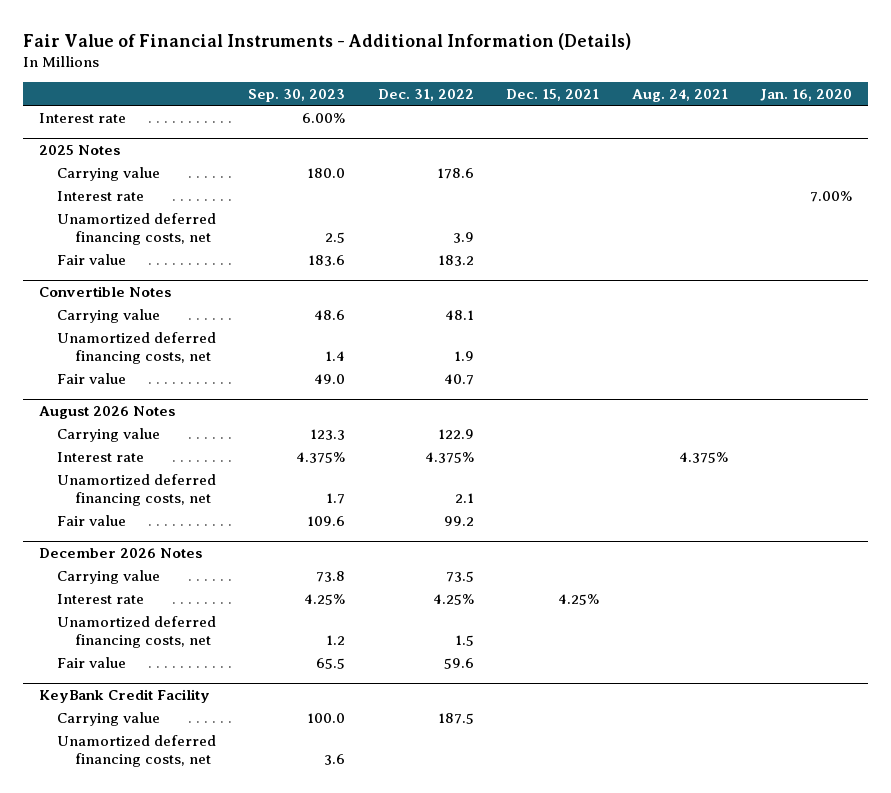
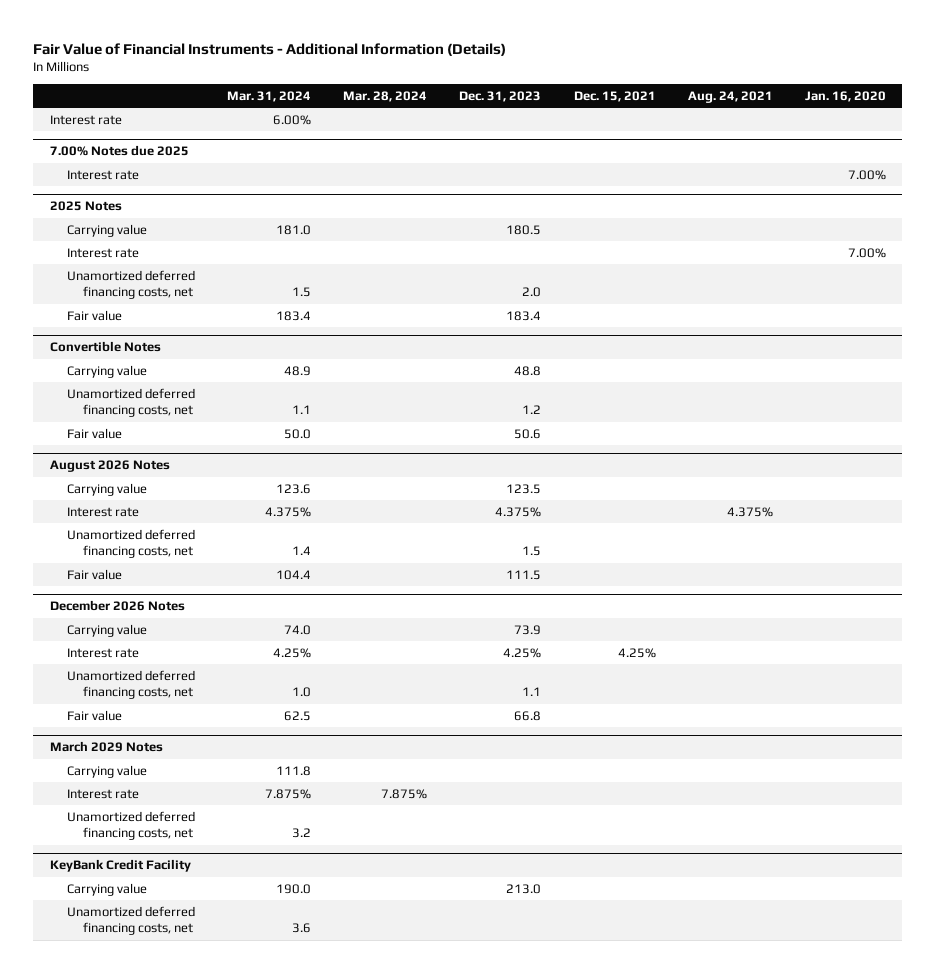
[248,88,346,102] Sep. 30, 2023 -> none
[377,88,474,101] Dec. 31, 2022 -> none
none -> [226,90,311,102] Mar. 31, 2024
none -> [343,90,428,102] Mar. 28, 2024
none -> [459,90,542,102] Dec. 31, 2023
none -> [49,144,189,156] 7.00% Notes due 2025
none -> [66,169,139,180] Interest rate
none -> [49,740,163,752] March 2029 Notes
none -> [66,764,147,778] Carrying value
none -> [66,788,139,799] Interest rate
none -> [66,810,195,841] Unamortized deferred financing costs, net

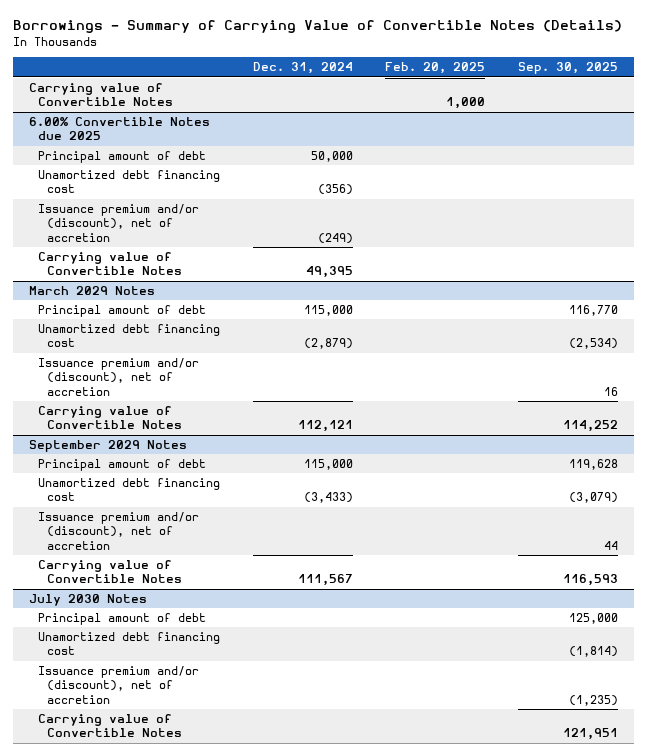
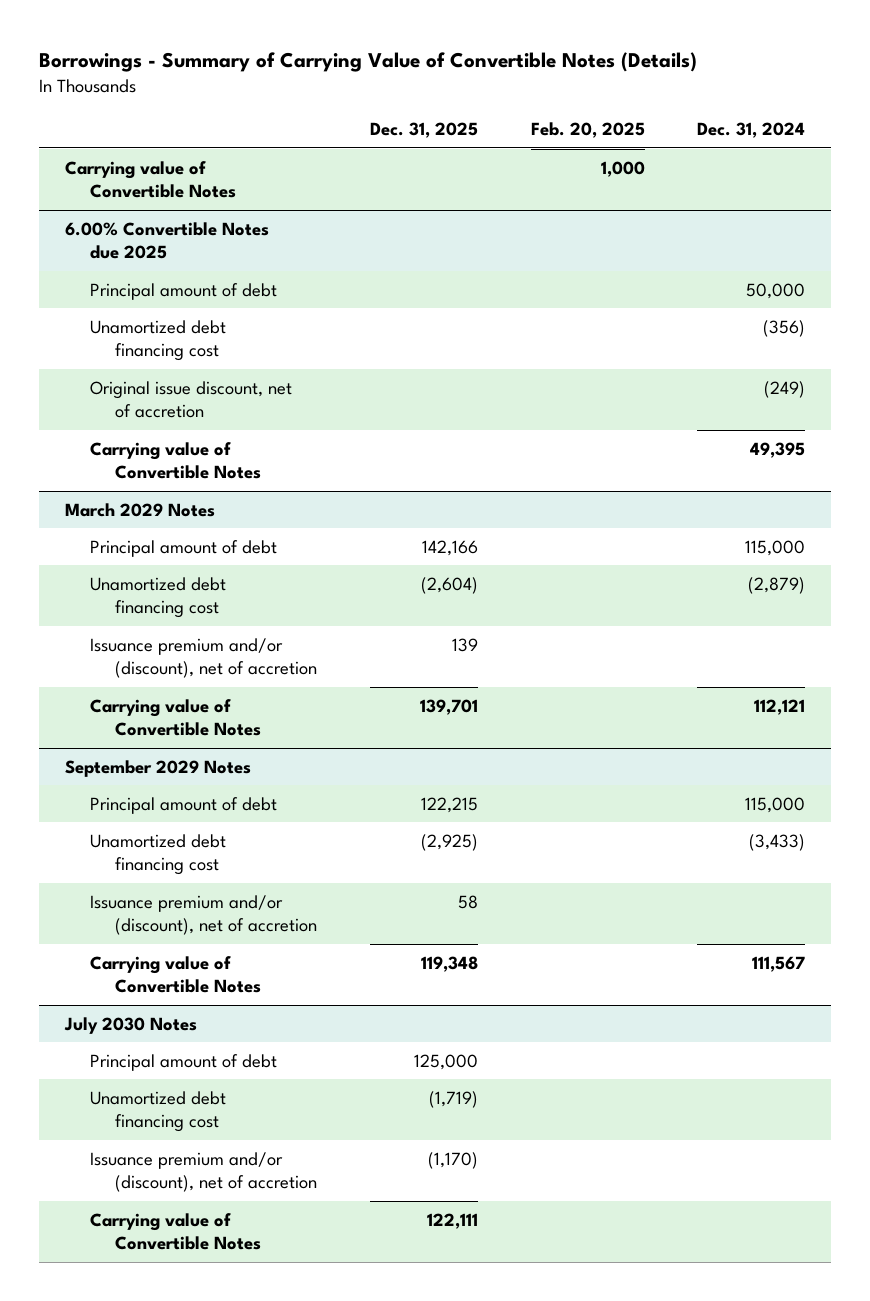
[517,62,618,75] Sep. 30, 2025 -> none
none -> [369,122,478,139] Dec. 31, 2025
[38,204,200,242] Issuance premium and/or (discount), net of accretion -> [90,380,293,419] Original issue discount, net of accretion

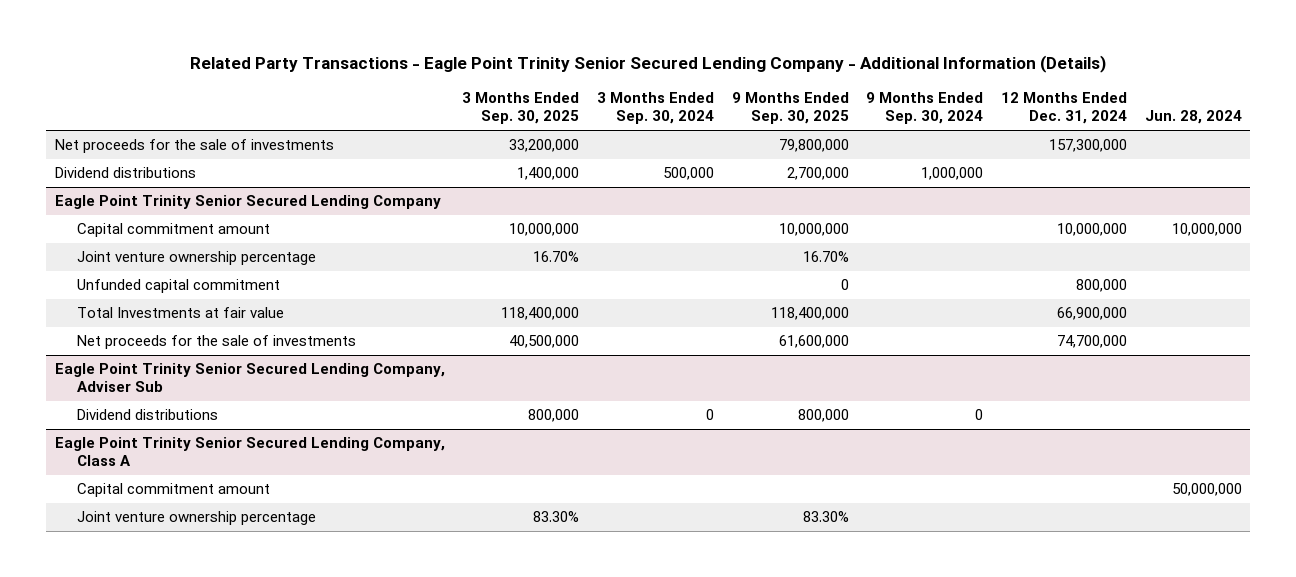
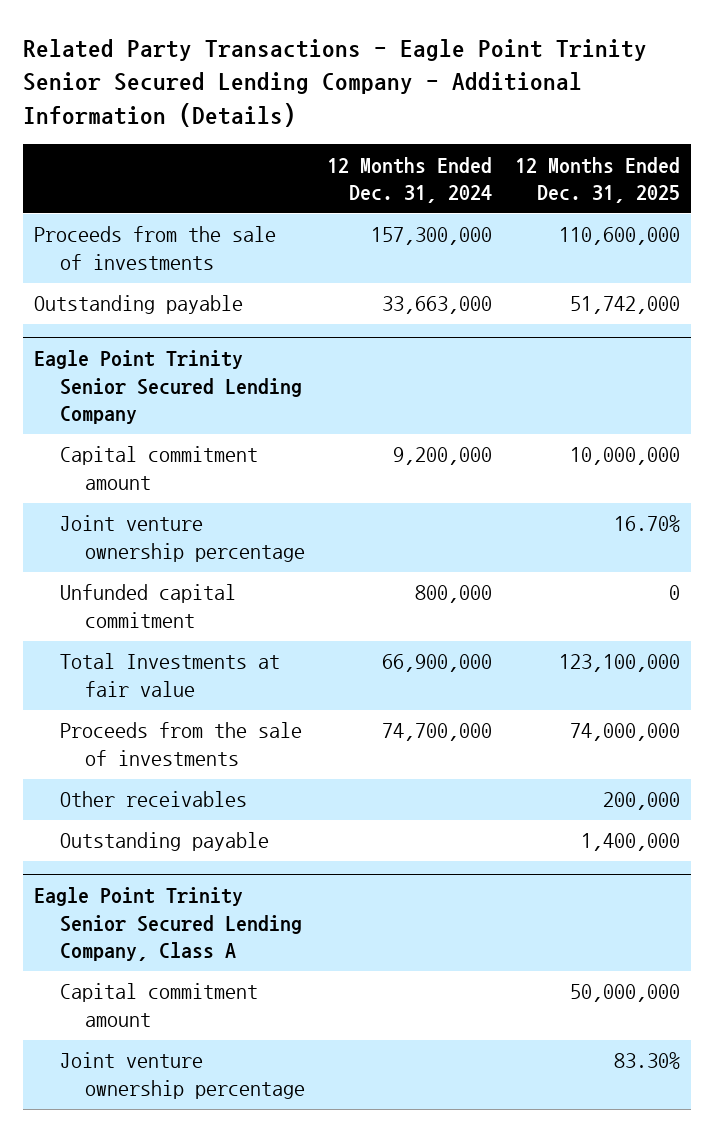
[462,92,580,125] 3 Months Ended Sep. 30, 2025 -> none
[597,92,715,125] 3 Months Ended Sep. 30, 2024 -> none
[731,92,849,125] 9 Months Ended Sep. 30, 2025 -> none
[866,92,984,125] 9 Months Ended Sep. 30, 2024 -> none
[1144,110,1242,125] Jun. 28, 2024 -> none
none -> [514,156,680,203] 12 Months Ended Dec. 31, 2025
[54,167,196,179] Dividend distributions -> none
[54,139,334,154] Net proceeds for the sale of investments -> [34,226,277,270] Proceeds from the sale of investments
none -> [34,295,244,315] Outstanding payable
[1057,223,1128,237] 10,000,000 -> [393,447,493,466] 9,200,000
[54,363,445,393] Eagle Point Trinity Senior Secured Lending Company, Adviser Sub -> none
[77,409,219,421] Dividend distributions -> none
[77,335,357,350] Net proceeds for the sale of investments -> [59,722,302,766] Proceeds from the sale of investments
none -> [59,791,247,808] Other receivables
none -> [59,832,269,852] Outstanding payable

